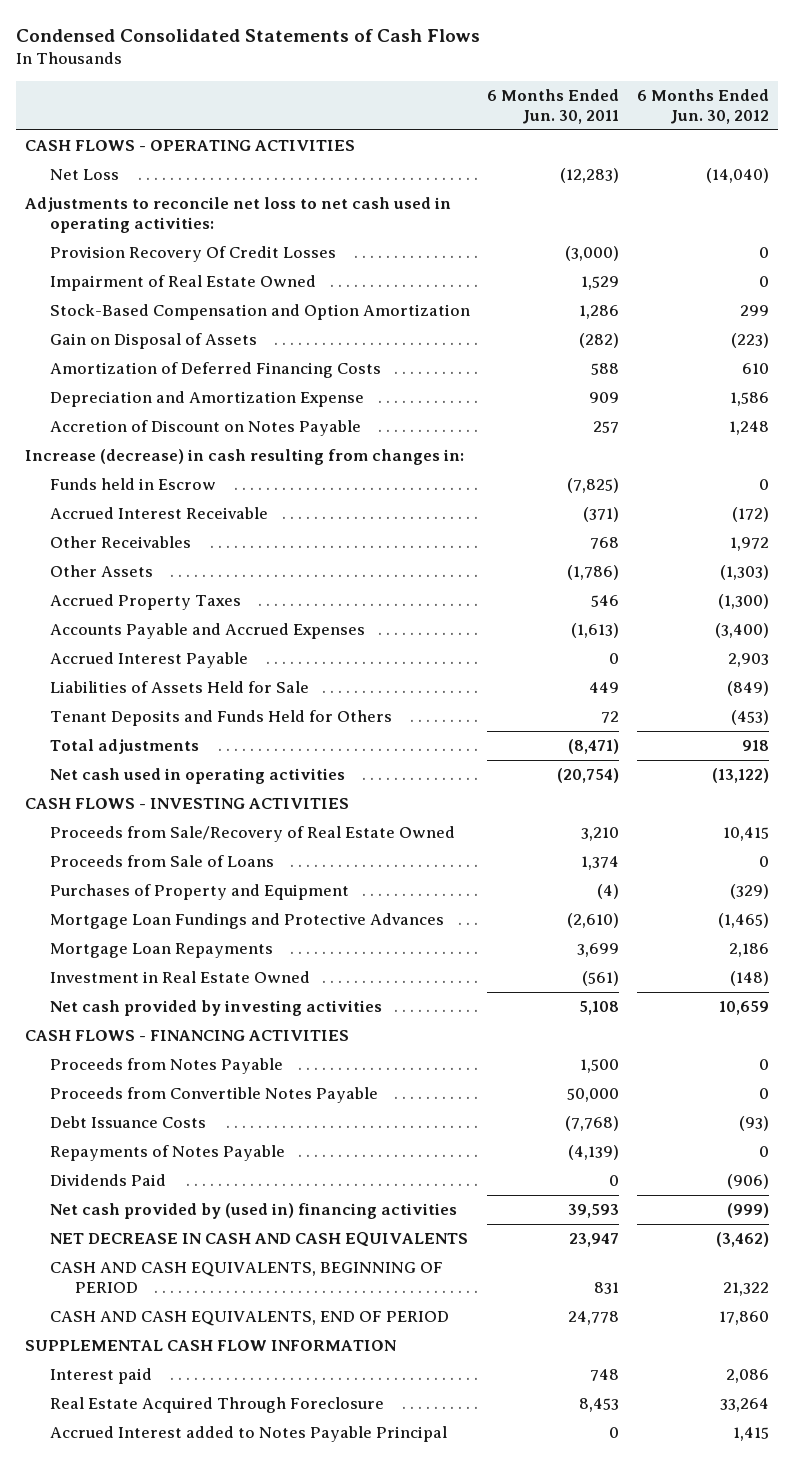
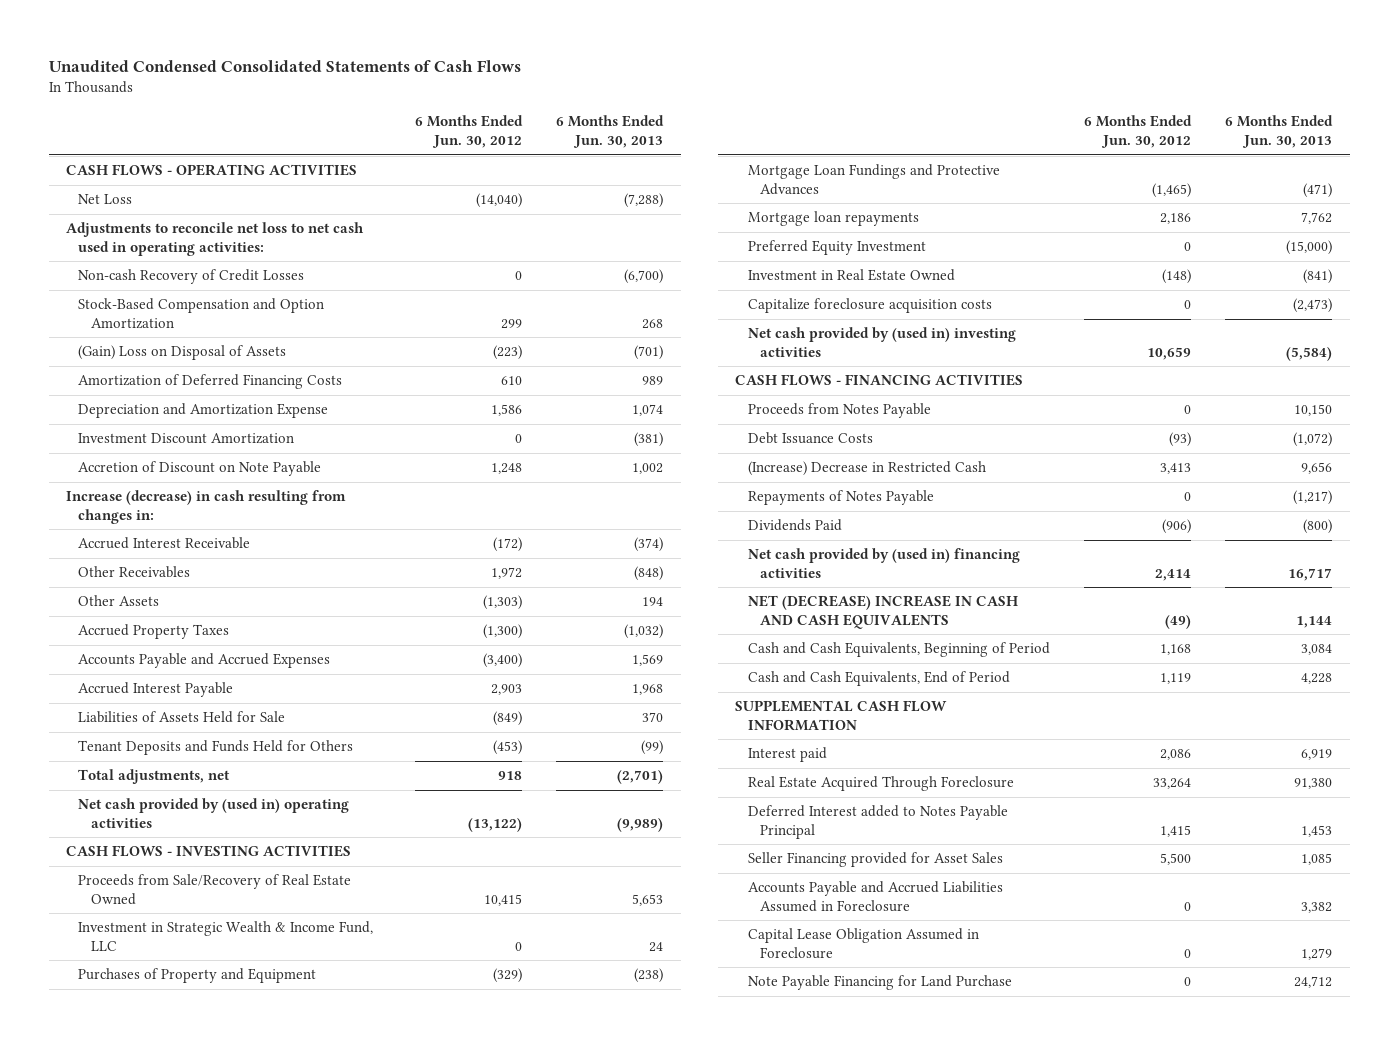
[15,28,480,42] Condensed Consolidated Statements of Cash Flows -> [48,60,521,73] Unaudited Condensed Consolidated Statements of Cash Flows
[487,89,620,124] 6 Months Ended Jun. 30, 2011 -> none
none -> [556,115,665,149] 6 Months Ended Jun. 30, 2013
[49,275,316,292] Impairment of Real Estate Owned -> none
[49,246,336,263] Provision Recovery Of Credit Losses -> [78,269,305,285] Non-cash Recovery of Credit Losses
[49,333,257,350] Gain on Disposal of Assets -> [78,345,287,361] (Gain) Loss on Disposal of Assets
none -> [78,433,295,445] Investment Discount Amortization
[49,420,361,437] Accretion of Discount on Notes Payable -> [78,461,322,477] Accretion of Discount on Note Payable
[49,478,216,491] Funds held in Escrow -> none
[49,739,199,755] Total adjustments -> [78,769,231,785] Total adjustments, net
[49,768,345,785] Net cash used in operating activities -> [78,798,350,828] Net cash provided by (used in) operating activities
[49,855,274,868] Proceeds from Sale of Loans -> none
none -> [78,921,374,951] Investment in Strategic Wealth & Income Fund, LLC
[49,943,273,959] Mortgage Loan Repayments -> [747,211,919,227] Mortgage loan repayments
none -> [747,240,926,256] Preferred Equity Investment
none -> [747,298,992,314] Capitalize foreclosure acquisition costs
[49,1000,382,1017] Net cash provided by investing activities -> [747,327,1016,357] Net cash provided by (used in) investing activities
[49,1087,378,1104] Proceeds from Convertible Notes Payable -> none
none -> [747,461,986,477] (Increase) Decrease in Restricted Cash
[726,1203,769,1219] (999) -> [1155,568,1192,581] 2,414
[49,1232,468,1248] NET DECREASE IN CASH AND CASH EQUIVALENTS -> [747,595,1018,629] NET (DECREASE) INCREASE IN CASH AND CASH EQUIVALENTS
[715,1232,769,1248] (3,462) -> [1165,614,1192,629] (49)
[49,1262,443,1294] CASH AND CASH EQUIVALENTS, BEGINNING OF PERIOD -> [747,642,1050,658] Cash and Cash Equivalents, Beginning of Period
[722,1282,769,1297] 21,322 -> [1160,644,1192,656] 1,168
[49,1311,449,1327] CASH AND CASH EQUIVALENTS, END OF PERIOD -> [747,671,1010,687] Cash and Cash Equivalents, End of Period
[718,1311,769,1326] 17,860 -> [1160,673,1192,685] 1,119
[49,1426,447,1443] Accrued Interest added to Notes Payable Principal -> [747,805,1008,839] Deferred Interest added to Notes Payable Principal
none -> [747,852,1003,868] Seller Financing provided for Asset Sales
none -> [747,881,1003,912] Accounts Payable and Accrued Liabilities Assumed in Foreclosure
none -> [747,928,979,959] Capital Lease Obligation Assumed in Foreclosure
none -> [747,975,1012,991] Note Payable Financing for Land Purchase

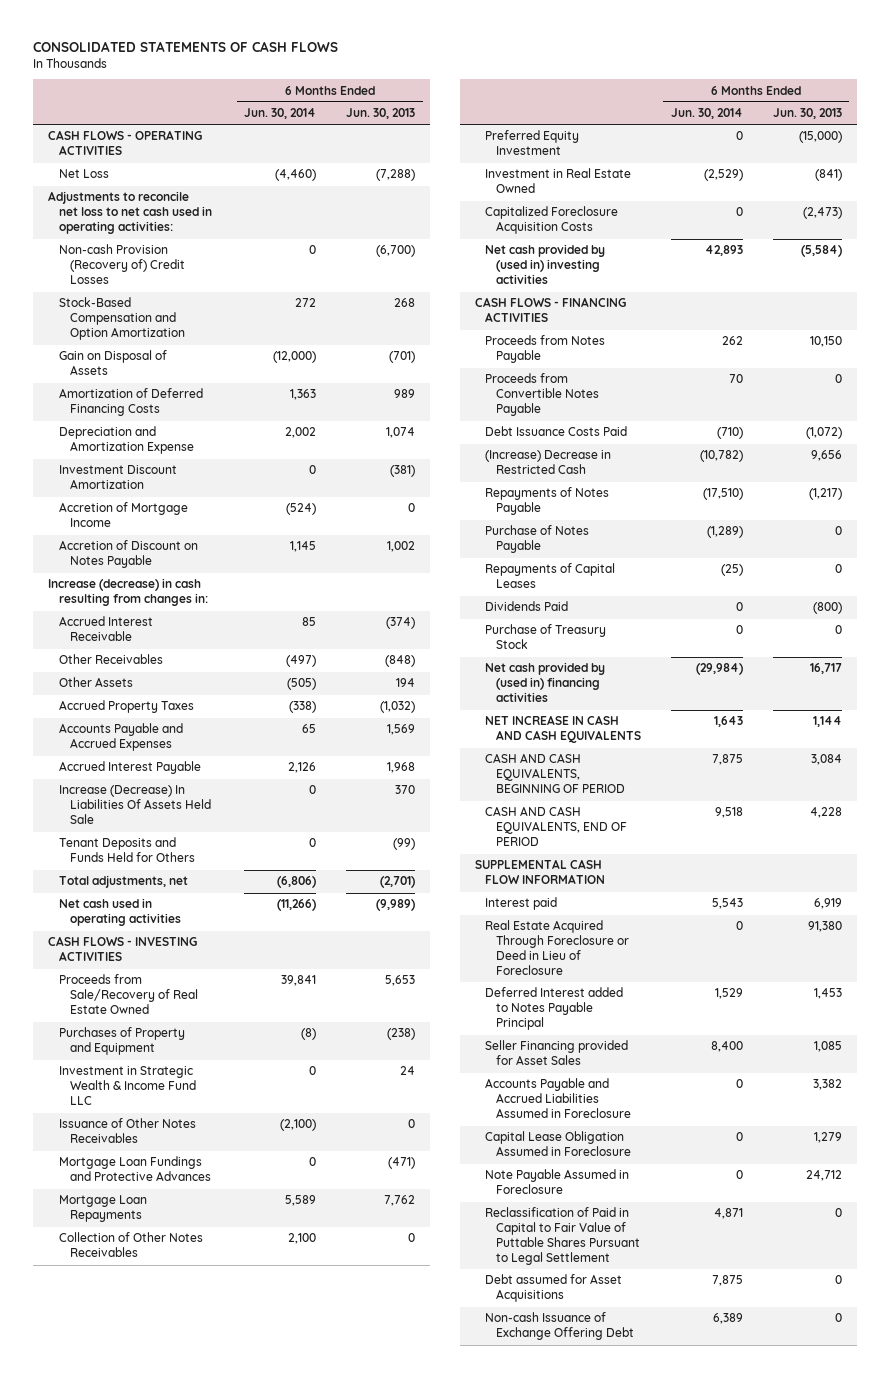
[48,60,521,73] Unaudited Condensed Consolidated Statements of Cash Flows -> [33,40,339,52] CONSOLIDATED STATEMENTS OF CASH FLOWS
[414,115,523,149] 6 Months Ended Jun. 30, 2012 -> none
none -> [244,108,317,120] Jun. 30, 2014
[78,269,305,285] Non-cash Recovery of Credit Losses -> [58,244,185,285] Non-cash Provision (Recovery of) Credit Losses
[78,345,287,361] (Gain) Loss on Disposal of Assets -> [58,350,167,376] Gain on Disposal of Assets
none -> [58,502,188,528] Accretion of Mortgage Income
[78,461,322,477] Accretion of Discount on Note Payable -> [58,540,198,569] Accretion of Discount on Notes Payable
[78,711,286,724] Liabilities of Assets Held for Sale -> [58,785,211,825] Increase (Decrease) In Liabilities Of Assets Held Sale
[78,798,350,828] Net cash provided by (used in) operating activities -> [58,898,181,927] Net cash used in operating activities
[78,921,374,951] Investment in Strategic Wealth & Income Fund, LLC -> none
none -> [58,1066,196,1106] Investment in Strategic Wealth & Income Fund LLC
none -> [58,1118,196,1144] Issuance of Other Notes Receivables
[747,211,919,227] Mortgage loan repayments -> [58,1195,147,1223] Mortgage Loan Repayments
none -> [58,1232,203,1258] Collection of Other Notes Receivables
[747,298,992,314] Capitalize foreclosure acquisition costs -> [485,206,619,235] Capitalized Foreclosure Acquisition Costs
none -> [485,373,600,417] Proceeds from Convertible Notes Payable
[747,432,873,445] Debt Issuance Costs -> [485,426,628,437] Debt Issuance Costs Paid
none -> [485,525,590,554] Purchase of Notes Payable
none -> [485,563,616,589] Repayments of Capital Leases
none -> [485,624,607,650] Purchase of Treasury Stock
[747,595,1018,629] NET (DECREASE) INCREASE IN CASH AND CASH EQUIVALENTS -> [485,715,642,744] NET INCREASE IN CASH AND CASH EQUIVALENTS
[747,642,1050,658] Cash and Cash Equivalents, Beginning of Period -> [485,753,626,794] CASH AND CASH EQUIVALENTS, BEGINNING OF PERIOD
[747,671,1010,687] Cash and Cash Equivalents, End of Period -> [485,806,628,847] CASH AND CASH EQUIVALENTS, END OF PERIOD
[747,776,1014,792] Real Estate Acquired Through Foreclosure -> [485,920,630,976] Real Estate Acquired Through Foreclosure or Deed in Lieu of Foreclosure
[747,975,1012,991] Note Payable Financing for Land Purchase -> [485,1169,630,1195] Note Payable Assumed in Foreclosure
none -> [485,1207,641,1266] Reclassification of Paid in Capital to Fair Value of Puttable Shares Pursuant to Legal Settlement
none -> [485,1274,623,1303] Debt assumed for Asset Acquisitions
none -> [485,1312,635,1341] Non-cash Issuance of Exchange Offering Debt

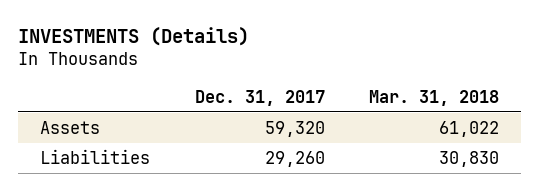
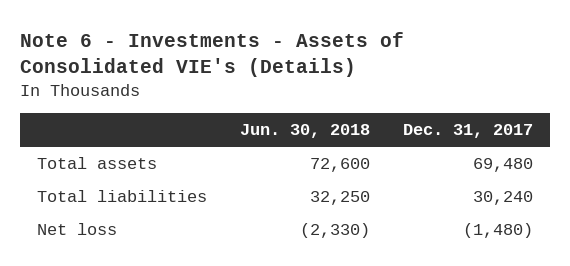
[17,27,249,47] INVESTMENTS (Details) -> [20,31,405,78] Note 6 - Investments - Assets of Consolidated VIE's (Details)
[369,89,500,106] Mar. 31, 2018 -> none
none -> [239,124,370,139] Jun. 30, 2018
[40,121,101,135] Assets -> [36,157,157,170] Total assets
[264,121,325,138] 59,320 -> [473,158,534,173] 69,480
[40,149,151,165] Liabilities -> [36,190,207,203] Total liabilities
[264,151,325,168] 29,260 -> [473,191,534,206] 30,240
none -> [36,223,117,236] Net loss

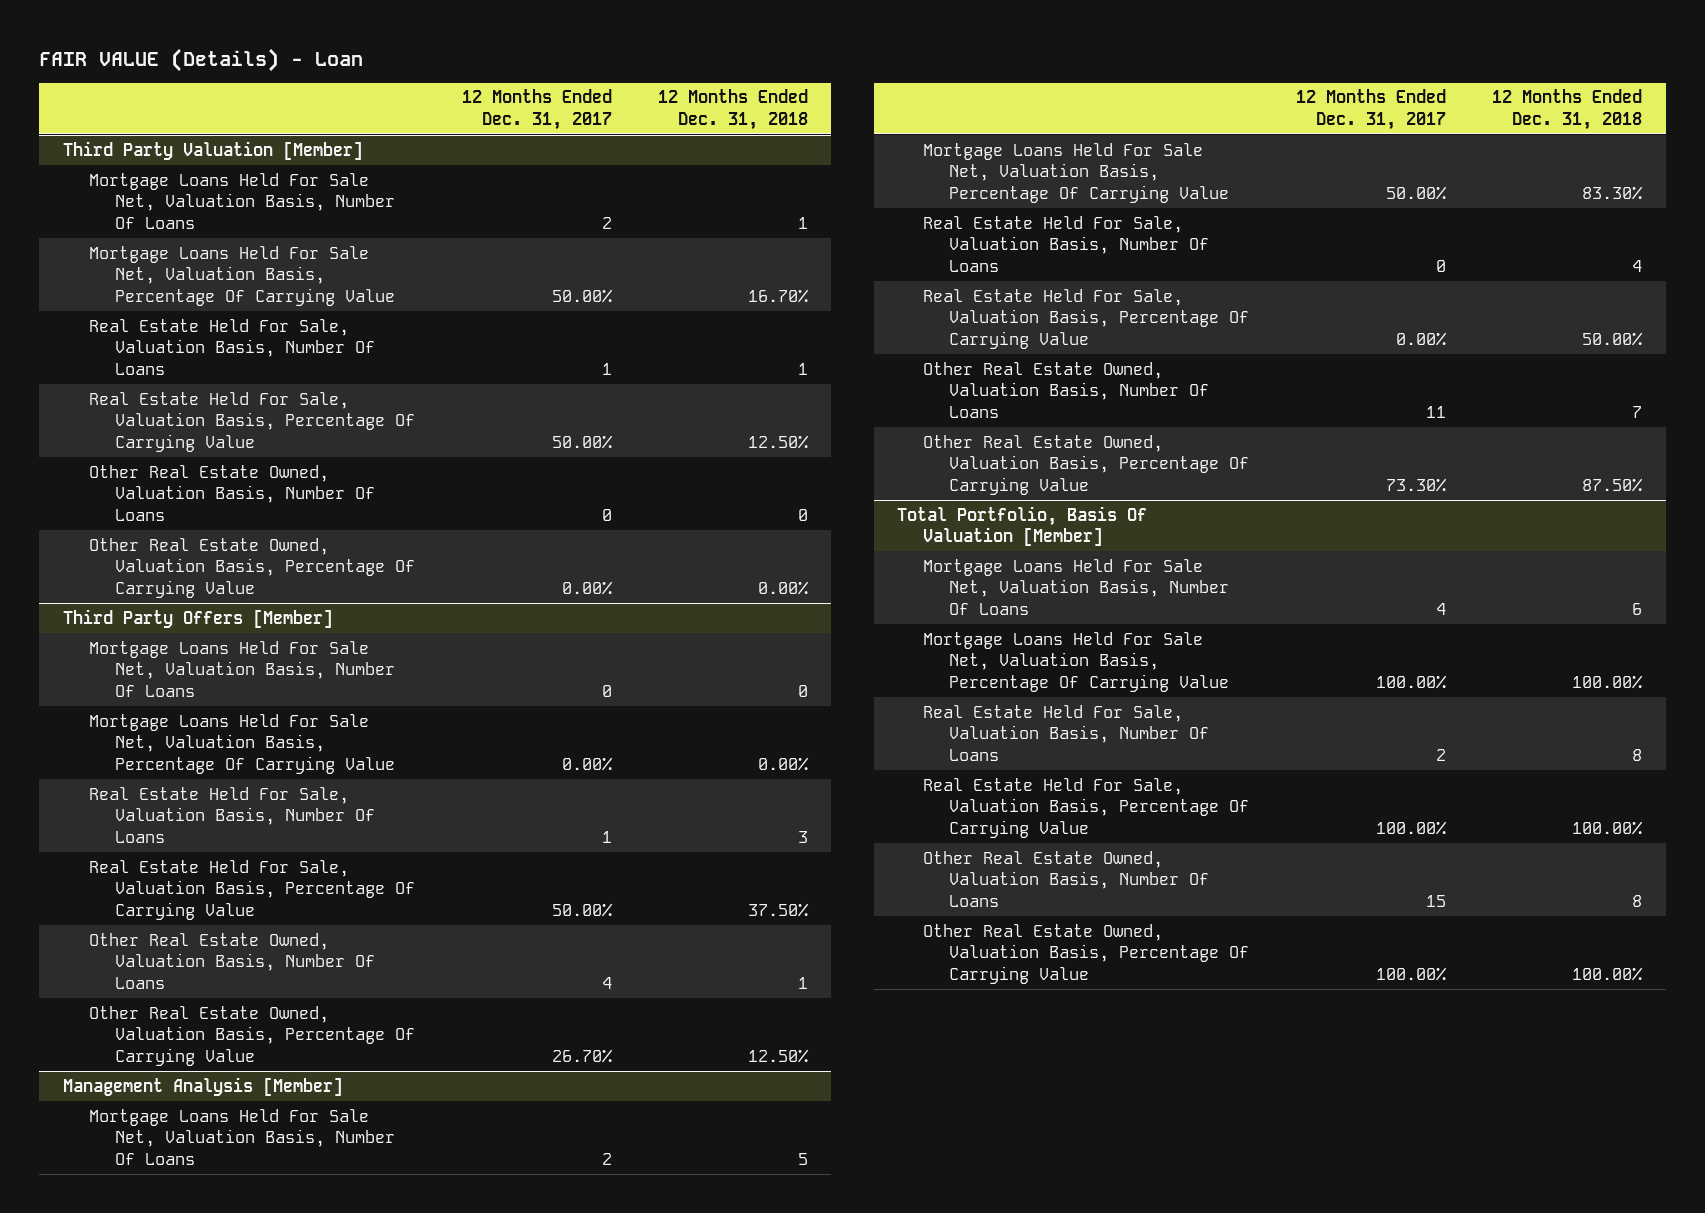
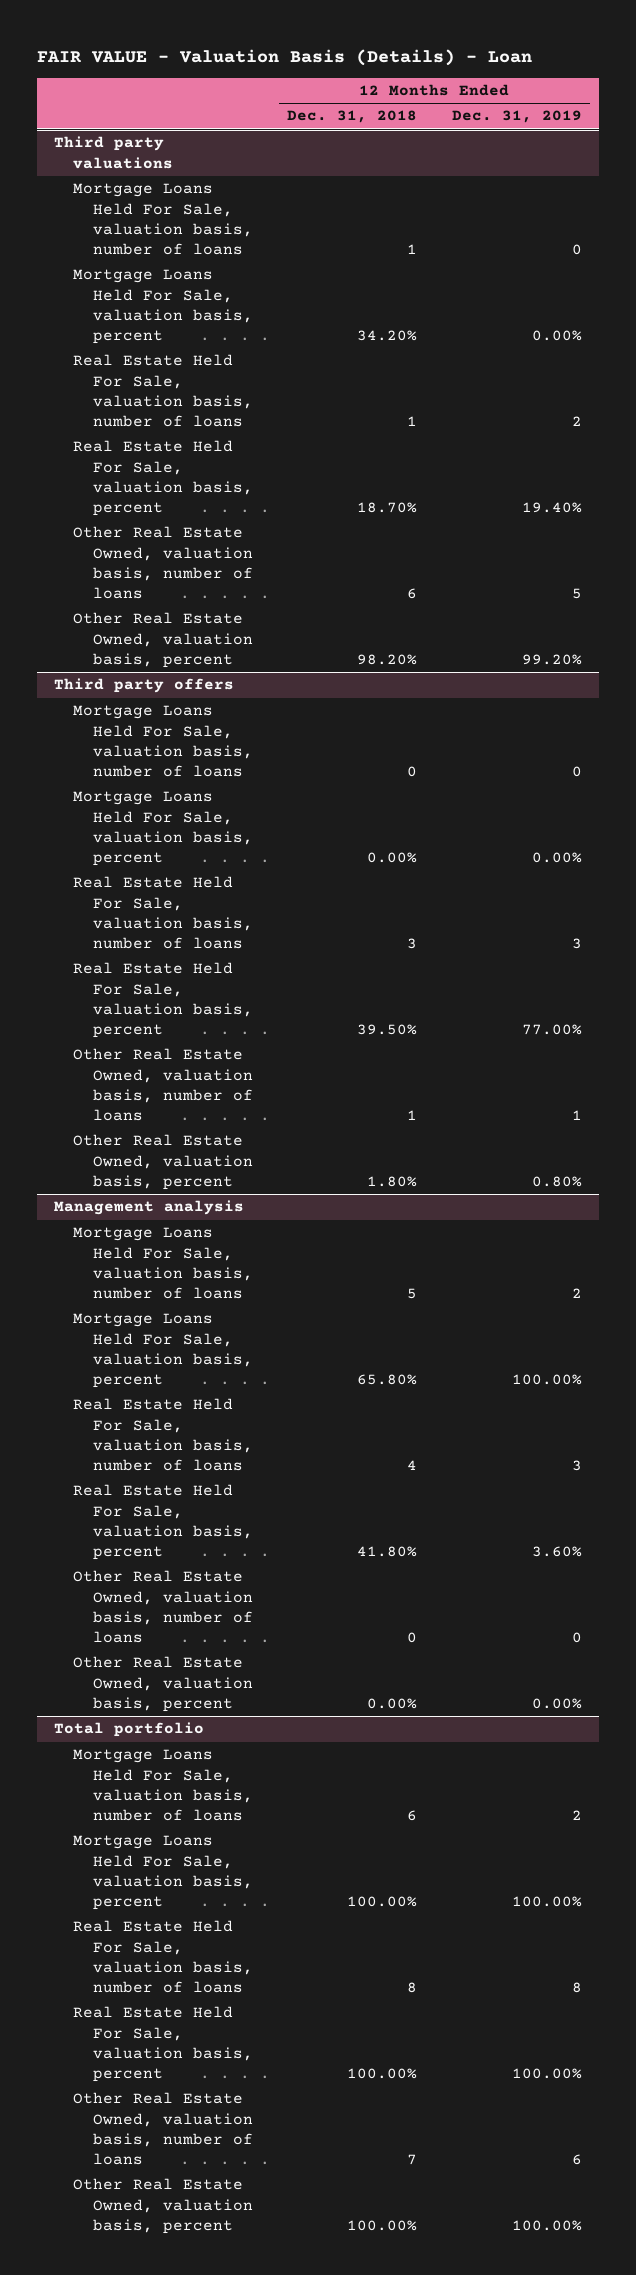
[39,47,364,72] FAIR VALUE (Details) - Loan -> [37,48,533,66] FAIR VALUE - Valuation Basis (Details) - Loan
[461,89,612,131] 12 Months Ended Dec. 31, 2017 -> none
none -> [451,110,582,124] Dec. 31, 2019
[62,140,363,160] Third Party Valuation [Member] -> [54,136,174,169] Third party valuations
[88,172,396,230] Mortgage Loans Held For Sale Net, Valuation Basis, Number Of Loans -> [73,183,253,256] Mortgage Loans Held For Sale, valuation basis, number of loans
[88,245,396,307] Mortgage Loans Held For Sale Net, Valuation Basis, Percentage Of Carrying Value -> [73,269,253,345] Mortgage Loans Held For Sale, valuation basis, percent
[748,289,810,304] 16.70% -> [357,330,418,342] 34.20%
[88,318,376,376] Real Estate Held For Sale, Valuation Basis, Number Of Loans -> [73,354,253,428] Real Estate Held For Sale, valuation basis, number of loans
[88,391,416,453] Real Estate Held For Sale, Valuation Basis, Percentage Of Carrying Value -> [73,440,253,517] Real Estate Held For Sale, valuation basis, percent
[748,435,810,450] 12.50% -> [357,502,418,514] 18.70%
[88,464,376,522] Other Real Estate Owned, Valuation Basis, Number Of Loans -> [73,526,253,600] Other Real Estate Owned, valuation basis, number of loans
[798,509,809,522] 0 -> [407,588,418,600] 6
[88,537,416,599] Other Real Estate Owned, Valuation Basis, Percentage Of Carrying Value -> [73,612,253,668] Other Real Estate Owned, valuation basis, percent
[758,581,810,596] 0.00% -> [357,653,418,665] 98.20%
[62,608,333,628] Third Party Offers [Member] -> [54,678,235,694] Third party offers
[88,640,396,698] Mortgage Loans Held For Sale Net, Valuation Basis, Number Of Loans -> [73,705,253,778] Mortgage Loans Held For Sale, valuation basis, number of loans
[88,713,396,775] Mortgage Loans Held For Sale Net, Valuation Basis, Percentage Of Carrying Value -> [73,791,253,867] Mortgage Loans Held For Sale, valuation basis, percent
[88,786,376,844] Real Estate Held For Sale, Valuation Basis, Number Of Loans -> [73,876,253,950] Real Estate Held For Sale, valuation basis, number of loans
[88,859,416,921] Real Estate Held For Sale, Valuation Basis, Percentage Of Carrying Value -> [73,962,253,1039] Real Estate Held For Sale, valuation basis, percent
[748,903,810,918] 37.50% -> [357,1024,418,1036] 39.50%
[88,932,376,990] Other Real Estate Owned, Valuation Basis, Number Of Loans -> [73,1048,253,1122] Other Real Estate Owned, valuation basis, number of loans
[88,1005,416,1067] Other Real Estate Owned, Valuation Basis, Percentage Of Carrying Value -> [73,1134,253,1190] Other Real Estate Owned, valuation basis, percent
[748,1049,810,1064] 12.50% -> [367,1175,418,1187] 1.80%
[62,1076,343,1096] Management Analysis [Member] -> [54,1200,245,1216] Management analysis
[88,1108,396,1166] Mortgage Loans Held For Sale Net, Valuation Basis, Number Of Loans -> [73,1227,253,1300] Mortgage Loans Held For Sale, valuation basis, number of loans
[923,142,1230,204] Mortgage Loans Held For Sale Net, Valuation Basis, Percentage Of Carrying Value -> [73,1313,253,1389] Mortgage Loans Held For Sale, valuation basis, percent
[1582,186,1644,201] 83.30% -> [357,1374,418,1386] 65.80%
[923,215,1210,273] Real Estate Held For Sale, Valuation Basis, Number Of Loans -> [73,1398,253,1472] Real Estate Held For Sale, valuation basis, number of loans
[923,288,1250,350] Real Estate Held For Sale, Valuation Basis, Percentage Of Carrying Value -> [73,1484,253,1561] Real Estate Held For Sale, valuation basis, percent
[1582,332,1644,347] 50.00% -> [357,1546,418,1558] 41.80%
[923,361,1210,419] Other Real Estate Owned, Valuation Basis, Number Of Loans -> [73,1570,253,1644] Other Real Estate Owned, valuation basis, number of loans
[1632,406,1643,419] 7 -> [407,1632,418,1644] 0
[923,434,1250,496] Other Real Estate Owned, Valuation Basis, Percentage Of Carrying Value -> [73,1656,253,1712] Other Real Estate Owned, valuation basis, percent
[1582,478,1644,493] 87.50% -> [367,1697,418,1709] 0.00%
[896,505,1147,547] Total Portfolio, Basis Of Valuation [Member] -> [54,1722,205,1738] Total portfolio
[923,558,1230,616] Mortgage Loans Held For Sale Net, Valuation Basis, Number Of Loans -> [73,1749,253,1822] Mortgage Loans Held For Sale, valuation basis, number of loans
[923,631,1230,693] Mortgage Loans Held For Sale Net, Valuation Basis, Percentage Of Carrying Value -> [73,1835,253,1911] Mortgage Loans Held For Sale, valuation basis, percent
[923,704,1210,762] Real Estate Held For Sale, Valuation Basis, Number Of Loans -> [73,1920,253,1994] Real Estate Held For Sale, valuation basis, number of loans
[923,777,1250,839] Real Estate Held For Sale, Valuation Basis, Percentage Of Carrying Value -> [73,2006,253,2083] Real Estate Held For Sale, valuation basis, percent
[923,850,1210,908] Other Real Estate Owned, Valuation Basis, Number Of Loans -> [73,2092,253,2166] Other Real Estate Owned, valuation basis, number of loans
[1632,895,1643,908] 8 -> [407,2154,418,2166] 7
[923,923,1250,985] Other Real Estate Owned, Valuation Basis, Percentage Of Carrying Value -> [73,2178,253,2234] Other Real Estate Owned, valuation basis, percent

